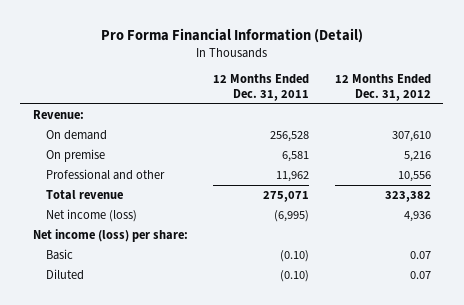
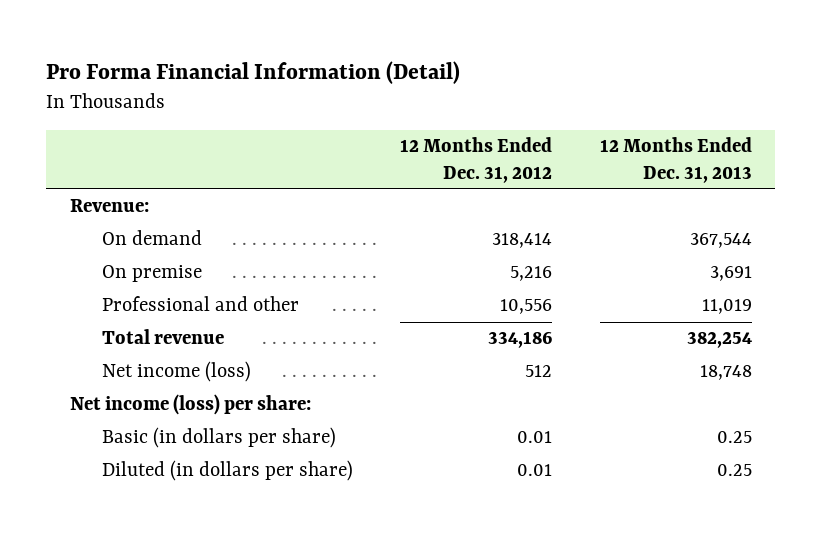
[213,73,310,102] 12 Months Ended Dec. 31, 2011 -> none
none -> [599,137,752,183] 12 Months Ended Dec. 31, 2013
[391,130,431,142] 307,610 -> [492,233,553,249] 318,414
[384,190,431,202] 323,382 -> [488,331,553,349] 334,186
[403,210,431,222] 4,936 -> [525,365,553,378] 512
[46,248,74,260] Basic -> [101,427,336,449] Basic (in dollars per share)
[409,250,431,259] 0.07 -> [517,431,553,444] 0.01
[46,268,85,280] Diluted -> [101,460,353,482] Diluted (in dollars per share)
[409,270,431,279] 0.07 -> [517,464,553,477] 0.01

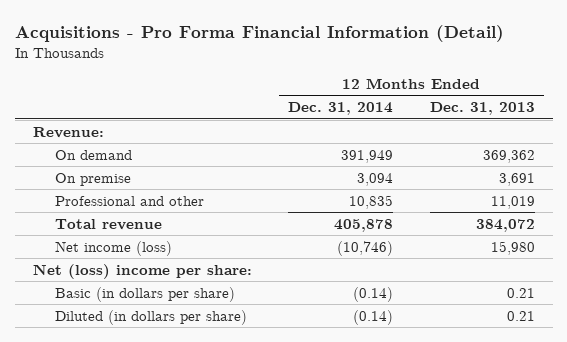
[46,61,461,85] Pro Forma Financial Information (Detail) -> [14,24,504,42] Acquisitions - Pro Forma Financial Information (Detail)
[400,137,553,183] 12 Months Ended Dec. 31, 2012 -> none
none -> [288,102,394,116] Dec. 31, 2014
[689,233,752,249] 367,544 -> [482,149,535,163] 369,362
[686,331,752,349] 382,254 -> [475,218,535,232] 384,072
[699,365,752,381] 18,748 -> [490,240,535,255] 15,980
[69,394,311,416] Net income (loss) per share: -> [32,263,252,279] Net (loss) income per share:
[716,431,752,444] 0.25 -> [506,287,535,298] 0.21
[716,464,752,477] 0.25 -> [506,310,535,321] 0.21

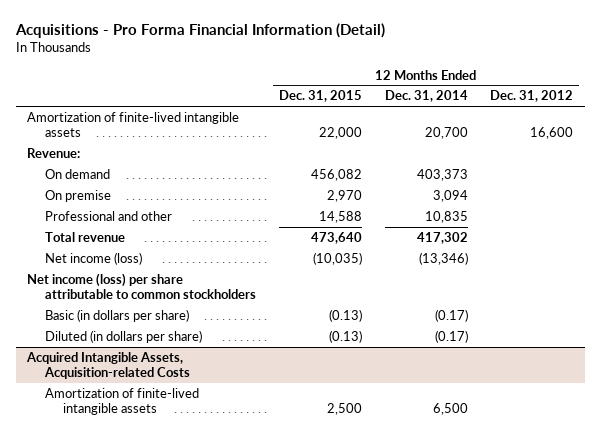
[429,102,535,116] Dec. 31, 2013 -> none
none -> [278,90,362,103] Dec. 31, 2015
none -> [490,90,574,103] Dec. 31, 2012
none -> [27,111,240,138] Amortization of finite-lived intangible assets
[341,149,394,163] 391,949 -> [416,168,468,181] 403,373
[334,218,394,232] 405,878 -> [416,231,468,244] 417,302
[337,240,394,256] (10,746) -> [418,251,468,265] (13,346)
[32,263,252,279] Net (loss) income per share: -> [27,272,256,300] Net income (loss) per share attributable to common stockholders
[353,286,394,302] (0.14) -> [434,308,468,322] (0.17)
[353,309,394,325] (0.14) -> [434,329,468,343] (0.17)
none -> [26,351,190,380] Acquired Intangible Assets, Acquisition-related Costs
none -> [44,387,199,416] Amortization of finite-lived intangible assets

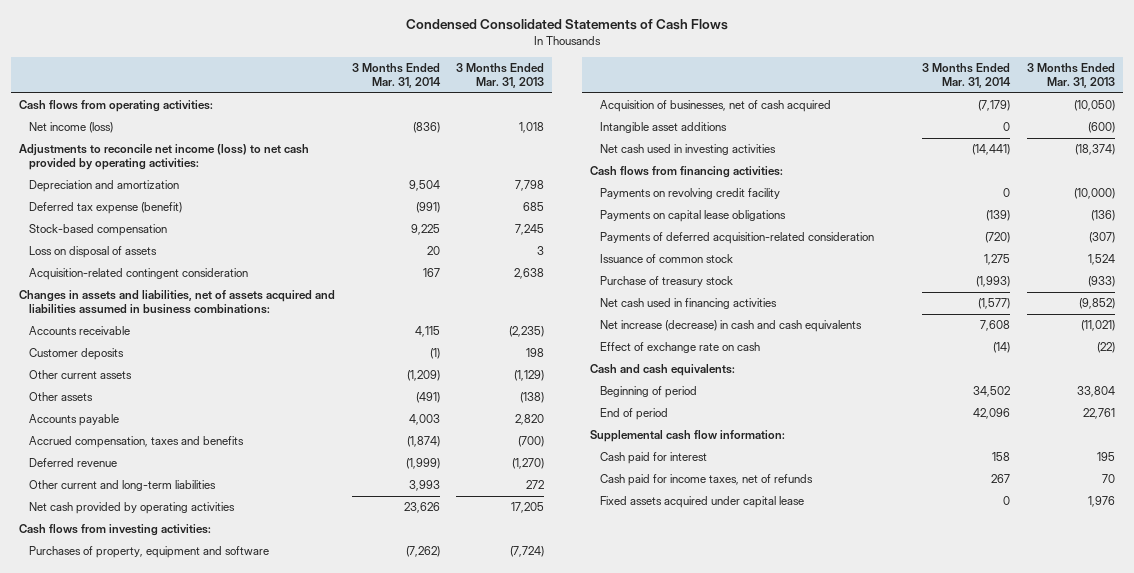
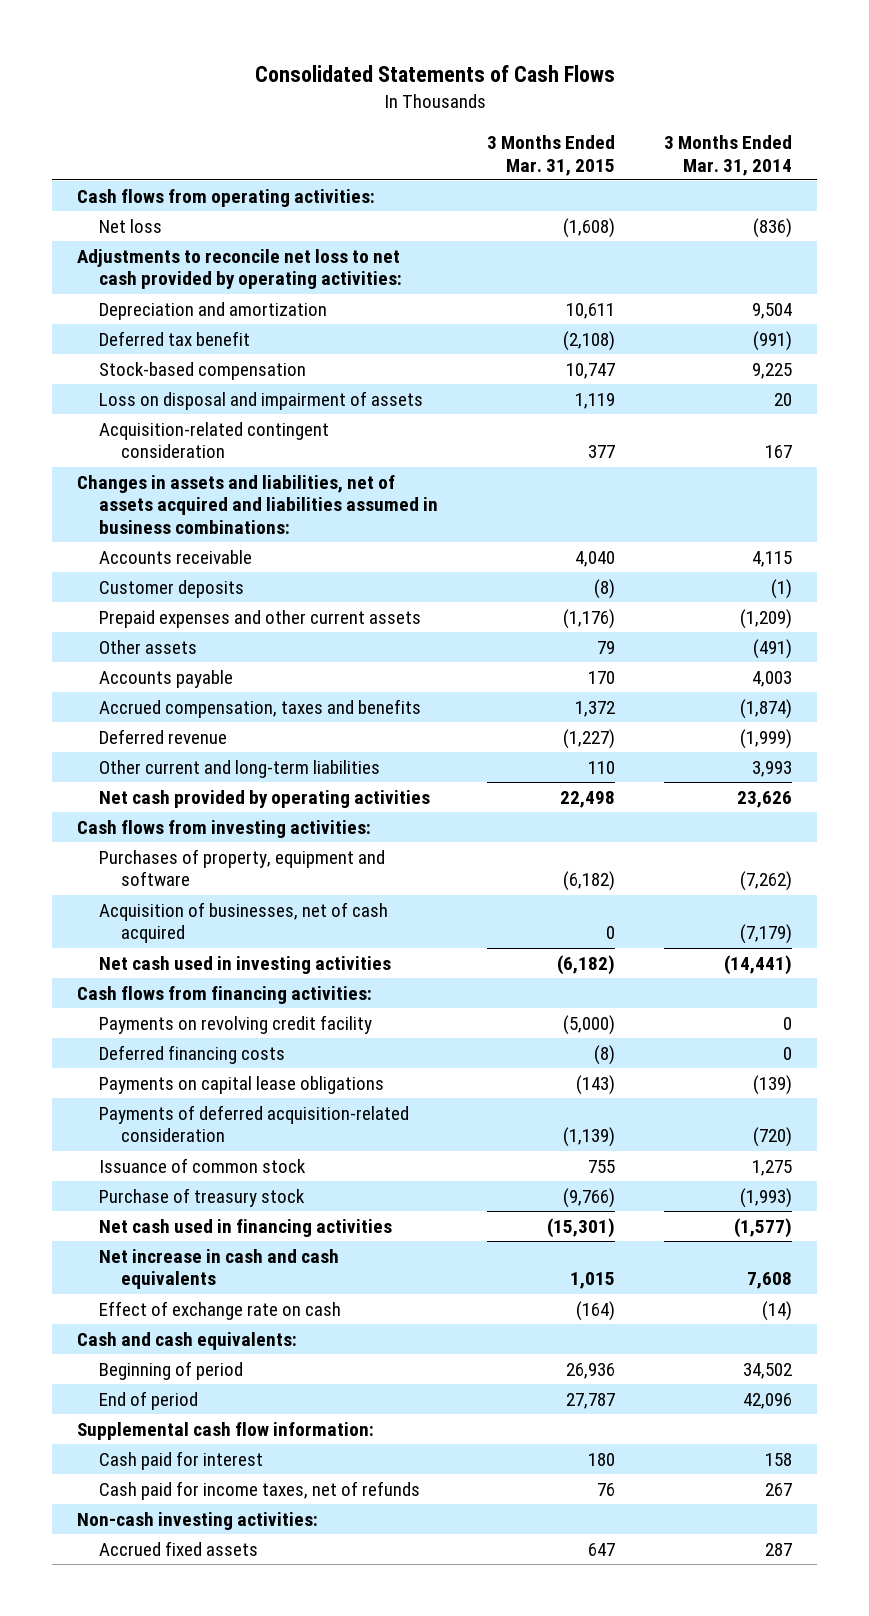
[406,19,729,31] Condensed Consolidated Statements of Cash Flows -> [254,64,615,82] Consolidated Statements of Cash Flows
[456,63,545,88] 3 Months Ended Mar. 31, 2013 -> none
none -> [487,135,616,176] 3 Months Ended Mar. 31, 2015
[28,122,113,134] Net income (loss) -> [98,218,162,233] Net loss
[19,144,310,170] Adjustments to reconcile net income (loss) to net cash provided by operating activities: -> [76,248,402,290] Adjustments to reconcile net loss to net cash provided by operating activities:
[28,202,182,215] Deferred tax expense (benefit) -> [98,330,250,346] Deferred tax benefit
[28,246,157,259] Loss on disposal of assets -> [98,390,423,410] Loss on disposal and impairment of assets
[28,370,132,380] Other current assets -> [98,609,421,628] Prepaid expenses and other current assets
[599,122,727,134] Intangible asset additions -> none
none -> [98,1044,285,1064] Deferred financing costs
[599,320,862,333] Net increase (decrease) in cash and cash equivalents -> [98,1248,339,1290] Net increase in cash and cash equivalents
[599,496,804,509] Fixed assets acquired under capital lease -> none
none -> [76,1511,318,1530] Non-cash investing activities:
none -> [98,1540,258,1556] Accrued fixed assets

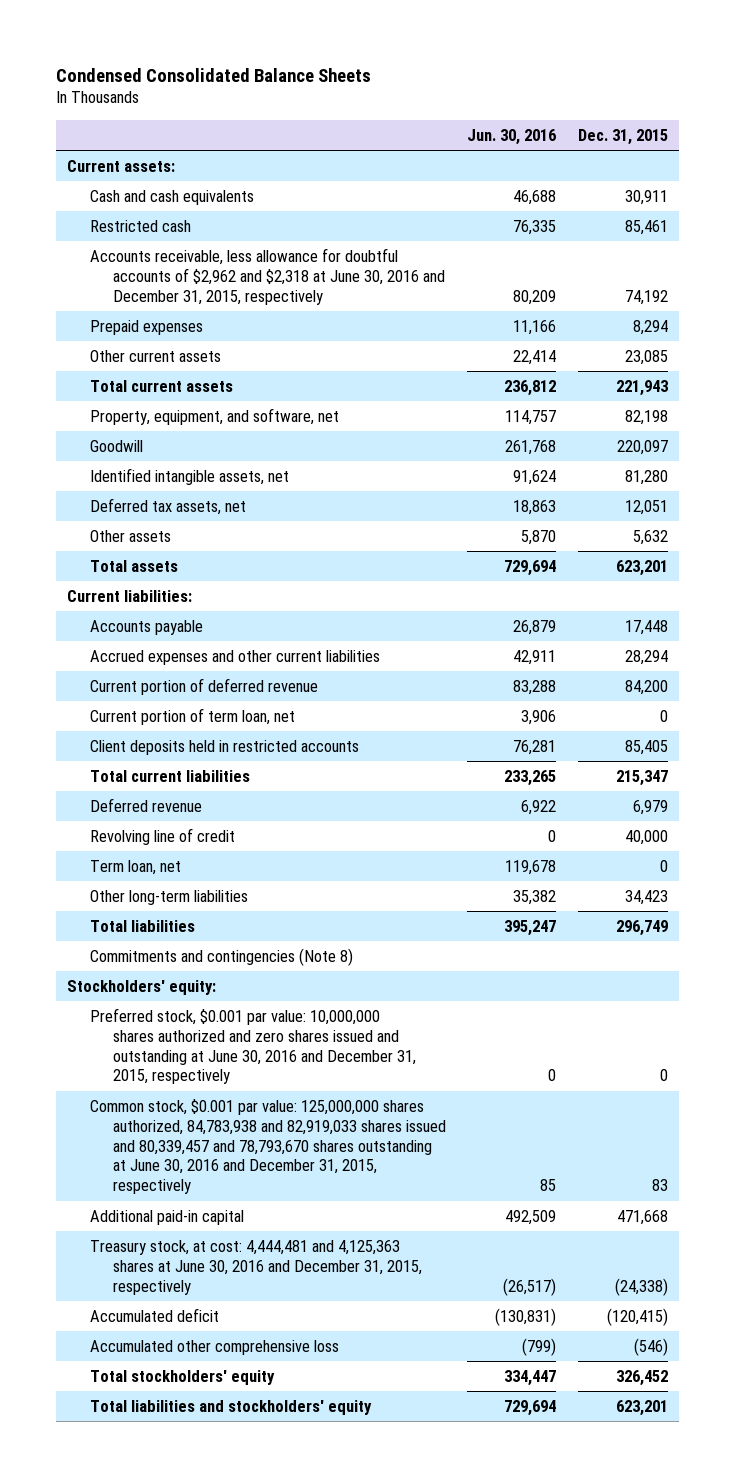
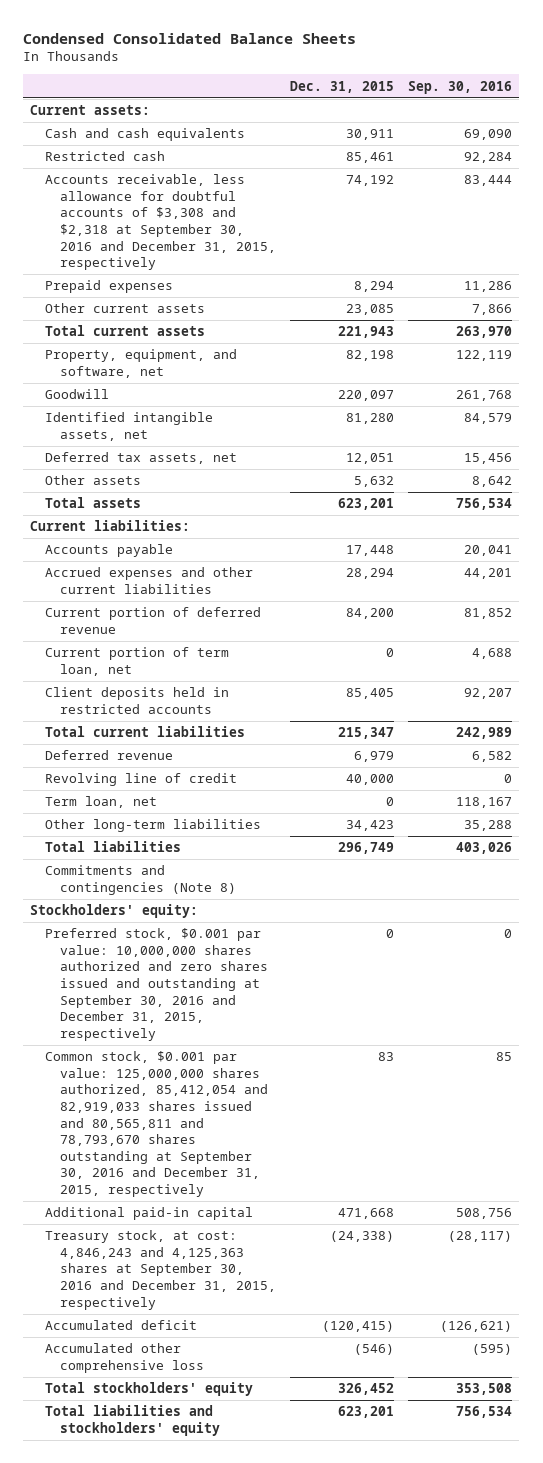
[467,128,557,145] Jun. 30, 2016 -> none
none -> [408,80,513,94] Sep. 30, 2016
[90,247,446,305] Accounts receivable, less allowance for doubtful accounts of $2,962 and $2,318 at June 30, 2016 and December 31, 2015, respectively -> [45,174,276,271] Accounts receivable, less allowance for doubtful accounts of $3,308 and $2,318 at September 30, 2016 and December 31, 2015, respectively
[90,1007,417,1085] Preferred stock, $0.001 par value: 10,000,000 shares authorized and zero shares issued and outstanding at June 30, 2016 and December 31, 2015, respectively -> [45,928,268,1041] Preferred stock, $0.001 par value: 10,000,000 shares authorized and zero shares issued and outstanding at September 30, 2016 and December 31, 2015, respectively
[90,1098,447,1195] Common stock, $0.001 par value: 125,000,000 shares authorized, 84,783,938 and 82,919,033 shares issued and 80,339,457 and 78,793,670 shares outstanding at June 30, 2016 and December 31, 2015, respectively -> [45,1051,268,1197] Common stock, $0.001 par value: 125,000,000 shares authorized, 85,412,054 and 82,919,033 shares issued and 80,565,811 and 78,793,670 shares outstanding at September 30, 2016 and December 31, 2015, respectively
[90,1239,423,1295] Treasury stock, at cost: 4,444,481 and 4,125,363 shares at June 30, 2016 and December 31, 2015, respectively -> [45,1230,276,1310] Treasury stock, at cost: 4,846,243 and 4,125,363 shares at September 30, 2016 and December 31, 2015, respectively

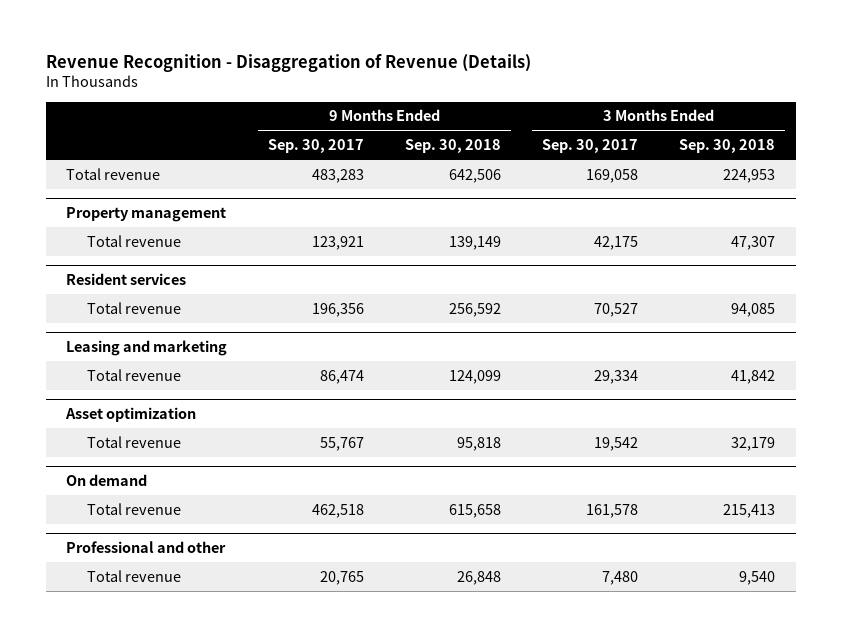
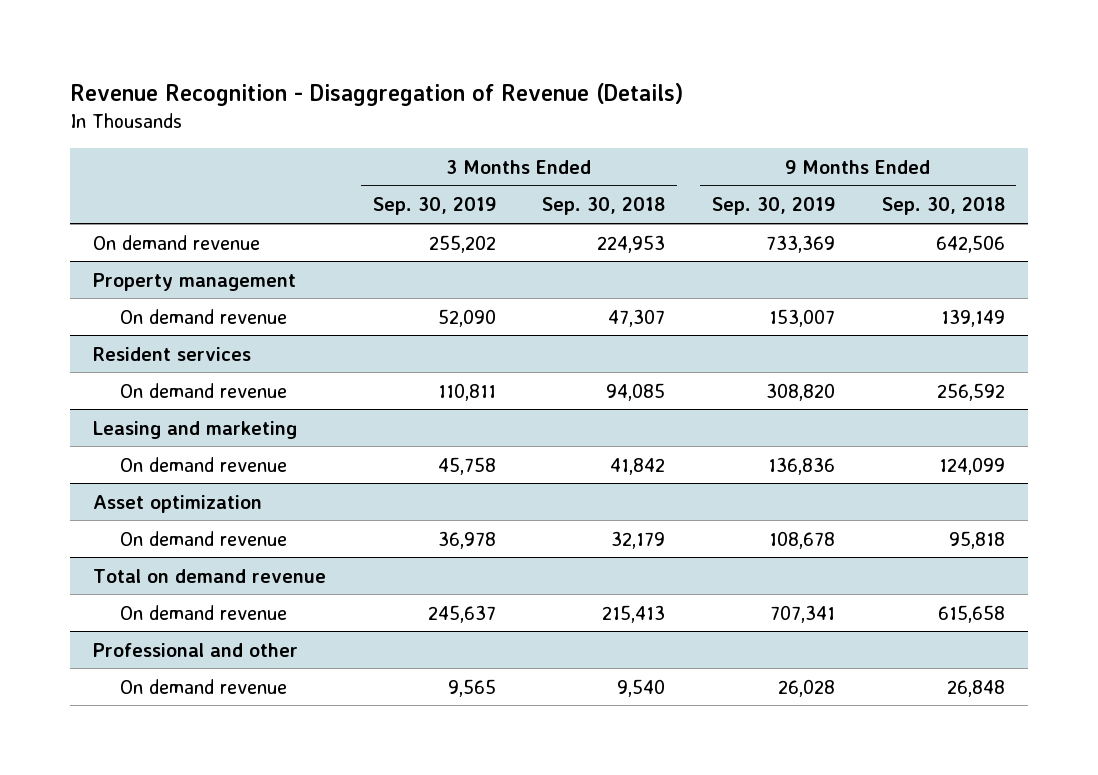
[268,139,365,154] Sep. 30, 2017 -> none
[542,139,639,154] Sep. 30, 2017 -> none
none -> [372,197,496,216] Sep. 30, 2019
none -> [712,197,836,216] Sep. 30, 2019
[66,167,161,180] Total revenue -> [93,234,261,250] On demand revenue
[87,234,182,247] Total revenue -> [120,308,288,324] On demand revenue
[87,301,182,314] Total revenue -> [120,382,288,398] On demand revenue
[87,368,182,381] Total revenue -> [120,456,288,472] On demand revenue
[87,435,182,448] Total revenue -> [120,530,288,546] On demand revenue
[66,473,148,486] On demand -> [93,568,327,583] Total on demand revenue
[87,502,182,515] Total revenue -> [120,604,288,620] On demand revenue
[87,569,182,582] Total revenue -> [120,678,288,694] On demand revenue

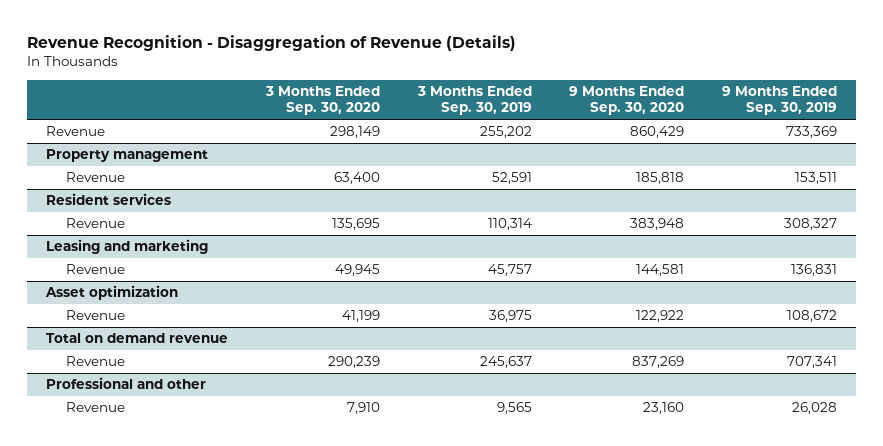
[542,197,666,216] Sep. 30, 2018 -> none
[881,197,1005,216] Sep. 30, 2018 -> none
none -> [264,86,380,116] 3 Months Ended Sep. 30, 2020
none -> [569,86,685,116] 9 Months Ended Sep. 30, 2020
[93,234,261,250] On demand revenue -> [45,126,105,137] Revenue
[120,308,288,324] On demand revenue -> [66,172,126,183] Revenue
[437,308,496,327] 52,090 -> [491,172,532,185] 52,591
[769,308,836,327] 153,007 -> [795,172,838,185] 153,511
[120,382,288,398] On demand revenue -> [66,218,126,229] Revenue
[437,382,496,401] 110,811 -> [487,218,532,231] 110,314
[766,382,836,401] 308,820 -> [784,218,838,231] 308,327
[120,456,288,472] On demand revenue -> [66,264,126,275] Revenue
[437,456,496,475] 45,758 -> [487,264,532,277] 45,757
[768,456,836,475] 136,836 -> [791,264,838,277] 136,831
[120,530,288,546] On demand revenue -> [66,310,126,321] Revenue
[437,530,496,549] 36,978 -> [488,310,532,323] 36,975
[769,530,836,549] 108,678 -> [787,310,838,323] 108,672
[120,604,288,620] On demand revenue -> [66,356,126,367] Revenue
[120,678,288,694] On demand revenue -> [66,402,126,413] Revenue

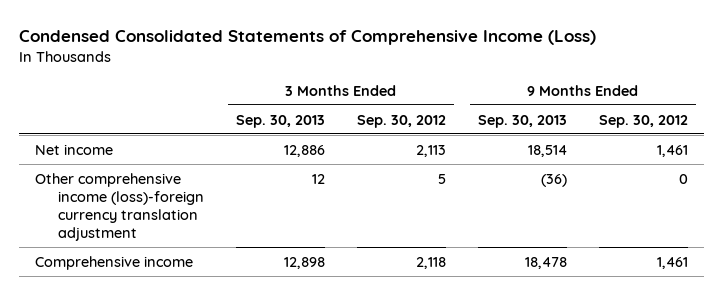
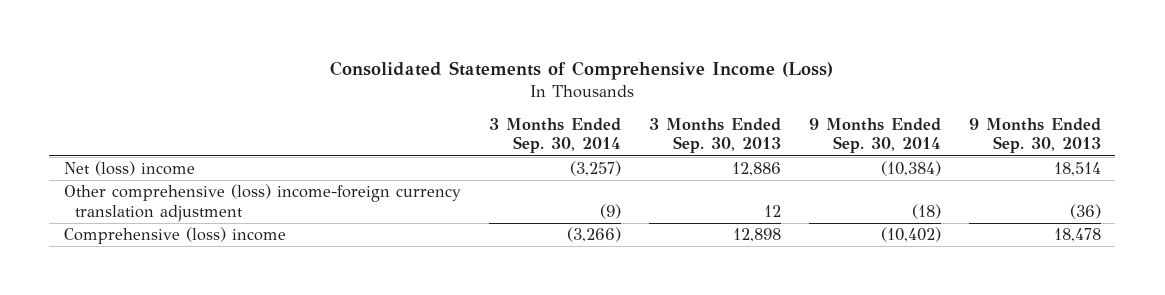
[19,29,597,45] Condensed Consolidated Statements of Comprehensive Income (Loss) -> [330,60,834,80] Consolidated Statements of Comprehensive Income (Loss)
[356,114,446,128] Sep. 30, 2012 -> none
[598,114,688,128] Sep. 30, 2012 -> none
none -> [488,118,621,154] 3 Months Ended Sep. 30, 2014
none -> [809,118,942,154] 9 Months Ended Sep. 30, 2014
[35,143,114,155] Net income -> [63,161,195,177] Net (loss) income
[35,172,205,241] Other comprehensive income (loss)-foreign currency translation adjustment -> [63,184,461,222] Other comprehensive (loss) income-foreign currency translation adjustment
[35,255,194,270] Comprehensive income -> [63,227,286,245] Comprehensive (loss) income

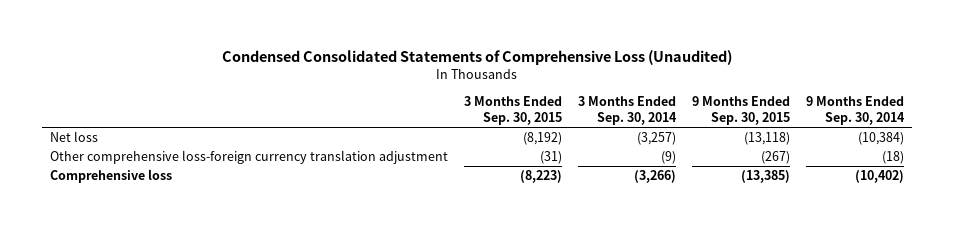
[330,60,834,80] Consolidated Statements of Comprehensive Income (Loss) -> [222,50,733,66] Condensed Consolidated Statements of Comprehensive Loss (Unaudited)
[648,118,781,154] 3 Months Ended Sep. 30, 2013 -> none
[969,118,1102,154] 9 Months Ended Sep. 30, 2013 -> none
none -> [464,96,563,126] 3 Months Ended Sep. 30, 2015
none -> [692,96,791,126] 9 Months Ended Sep. 30, 2015
[63,161,195,177] Net (loss) income -> [50,131,99,143] Net loss
[63,184,461,222] Other comprehensive (loss) income-foreign currency translation adjustment -> [50,150,449,165] Other comprehensive loss-foreign currency translation adjustment
[63,227,286,245] Comprehensive (loss) income -> [50,169,173,184] Comprehensive loss

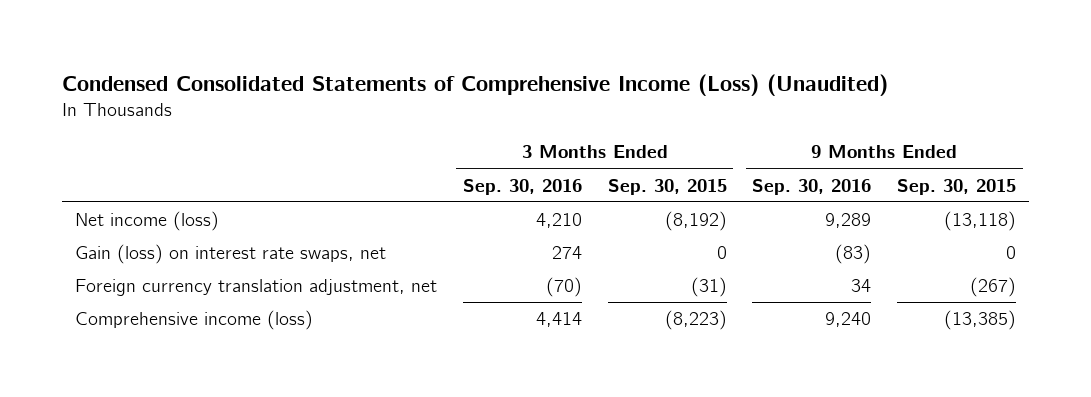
[222,50,733,66] Condensed Consolidated Statements of Comprehensive Loss (Unaudited) -> [61,74,888,97] Condensed Consolidated Statements of Comprehensive Income (Loss) (Unaudited)
[578,96,678,126] 3 Months Ended Sep. 30, 2014 -> none
[806,96,906,126] 9 Months Ended Sep. 30, 2014 -> none
none -> [462,178,582,195] Sep. 30, 2016
none -> [752,178,872,195] Sep. 30, 2016
[50,131,99,143] Net loss -> [74,211,219,232] Net income (loss)
none -> [74,244,386,265] Gain (loss) on interest rate swaps, net
[50,150,449,165] Other comprehensive loss-foreign currency translation adjustment -> [74,279,437,297] Foreign currency translation adjustment, net
[50,169,173,184] Comprehensive loss -> [74,310,313,331] Comprehensive income (loss)

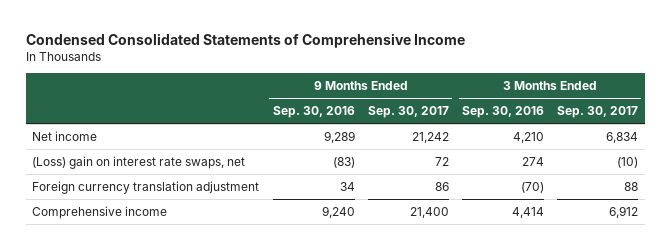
[61,74,888,97] Condensed Consolidated Statements of Comprehensive Income (Loss) (Unaudited) -> [25,32,465,48] Condensed Consolidated Statements of Comprehensive Income
[607,178,727,195] Sep. 30, 2015 -> none
[897,178,1017,195] Sep. 30, 2015 -> none
none -> [367,106,449,119] Sep. 30, 2017
none -> [557,106,639,119] Sep. 30, 2017
[74,211,219,232] Net income (loss) -> [32,130,98,141] Net income
[74,244,386,265] Gain (loss) on interest rate swaps, net -> [32,155,246,169] (Loss) gain on interest rate swaps, net
[74,279,437,297] Foreign currency translation adjustment, net -> [32,180,260,194] Foreign currency translation adjustment
[74,310,313,331] Comprehensive income (loss) -> [32,205,168,219] Comprehensive income

